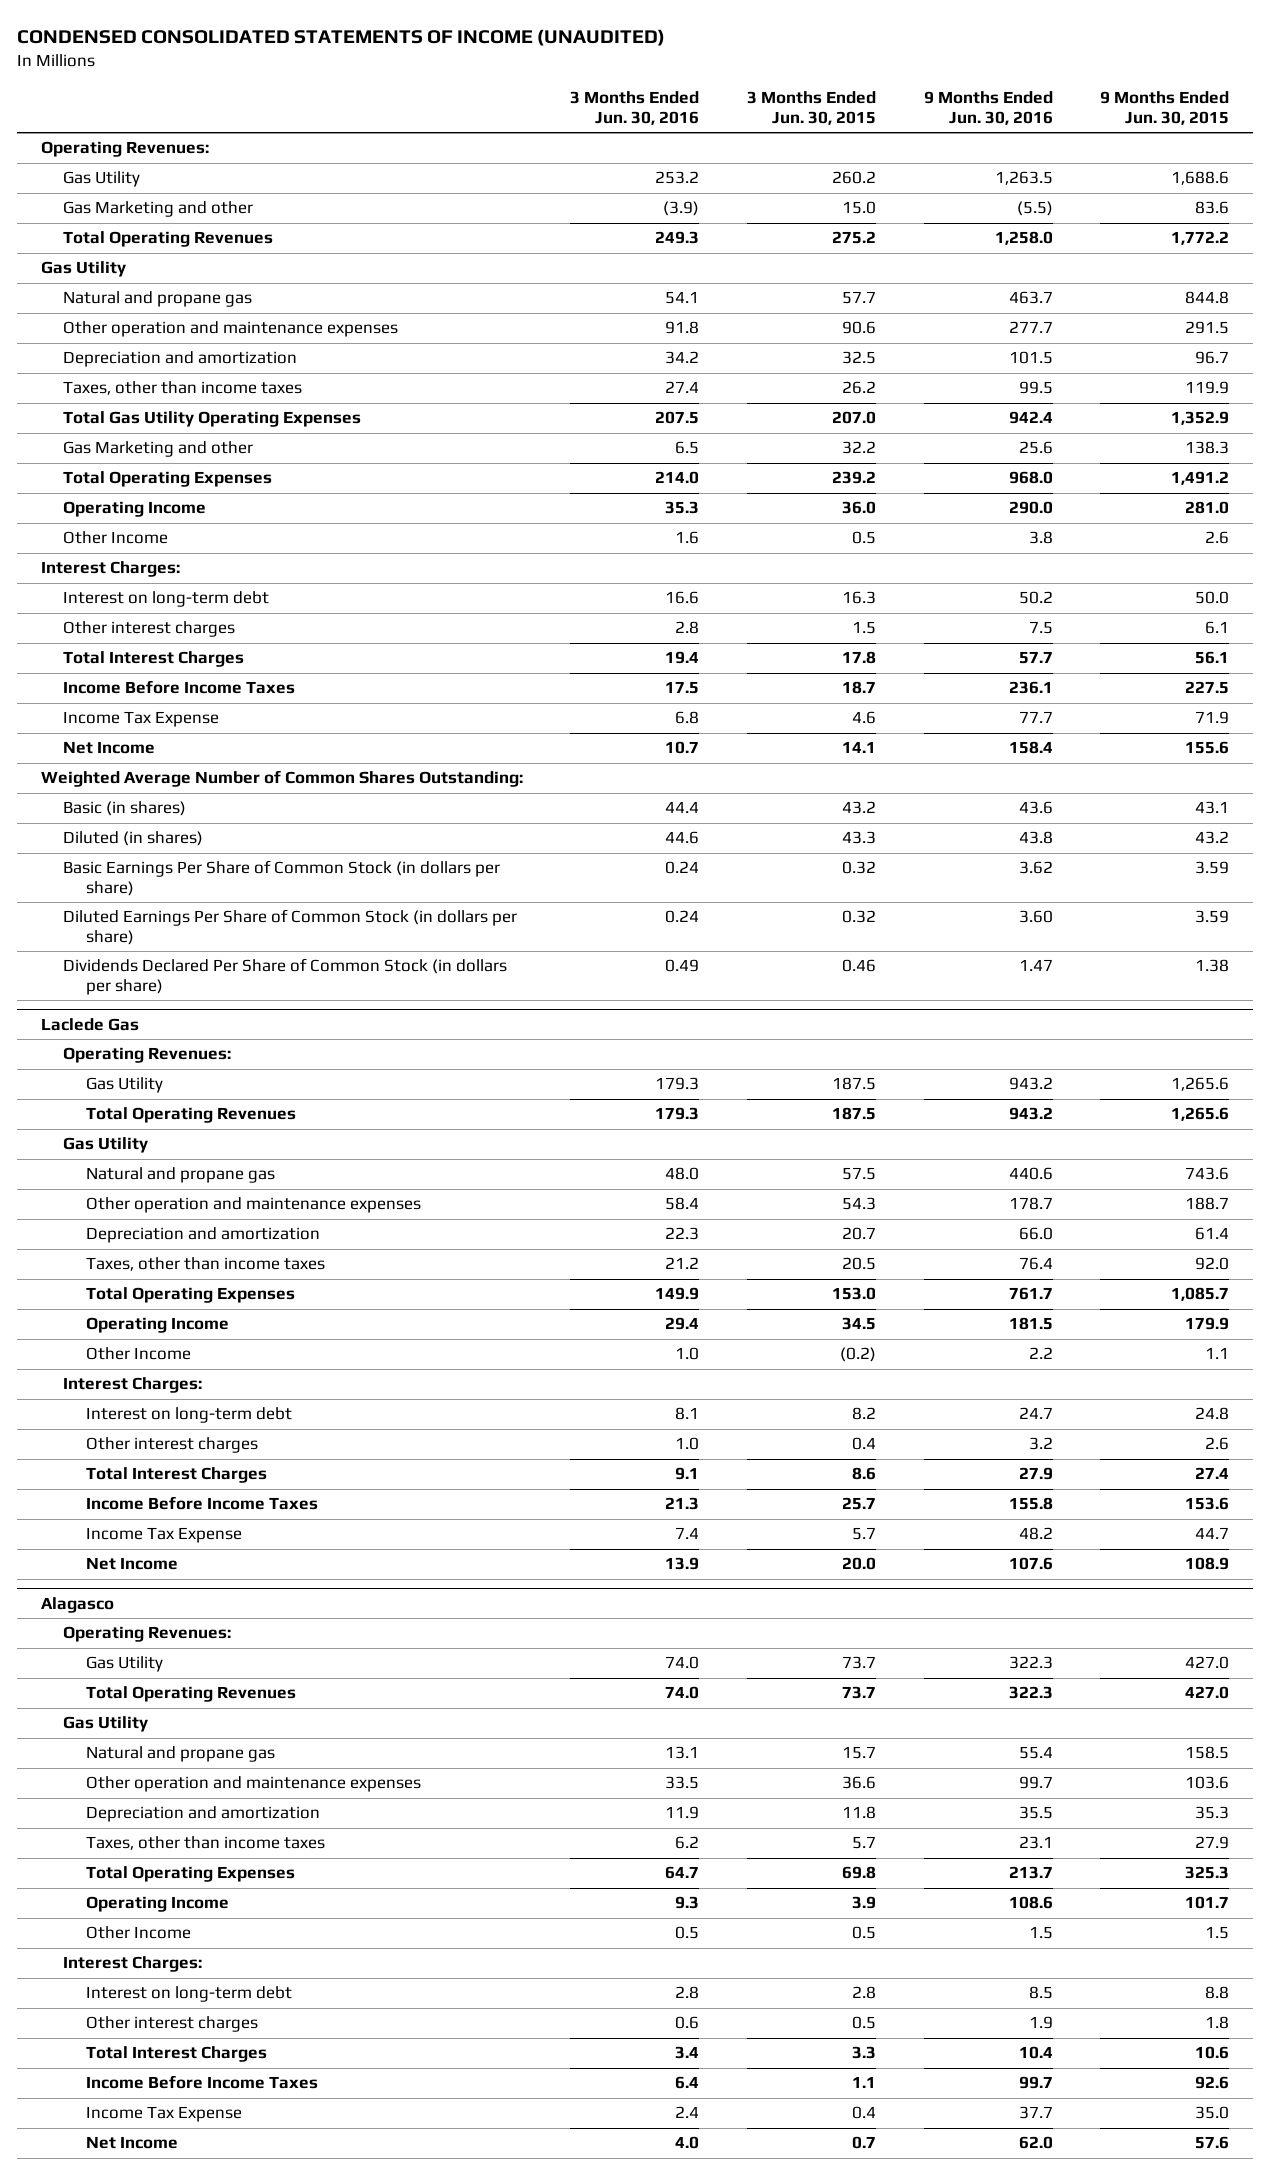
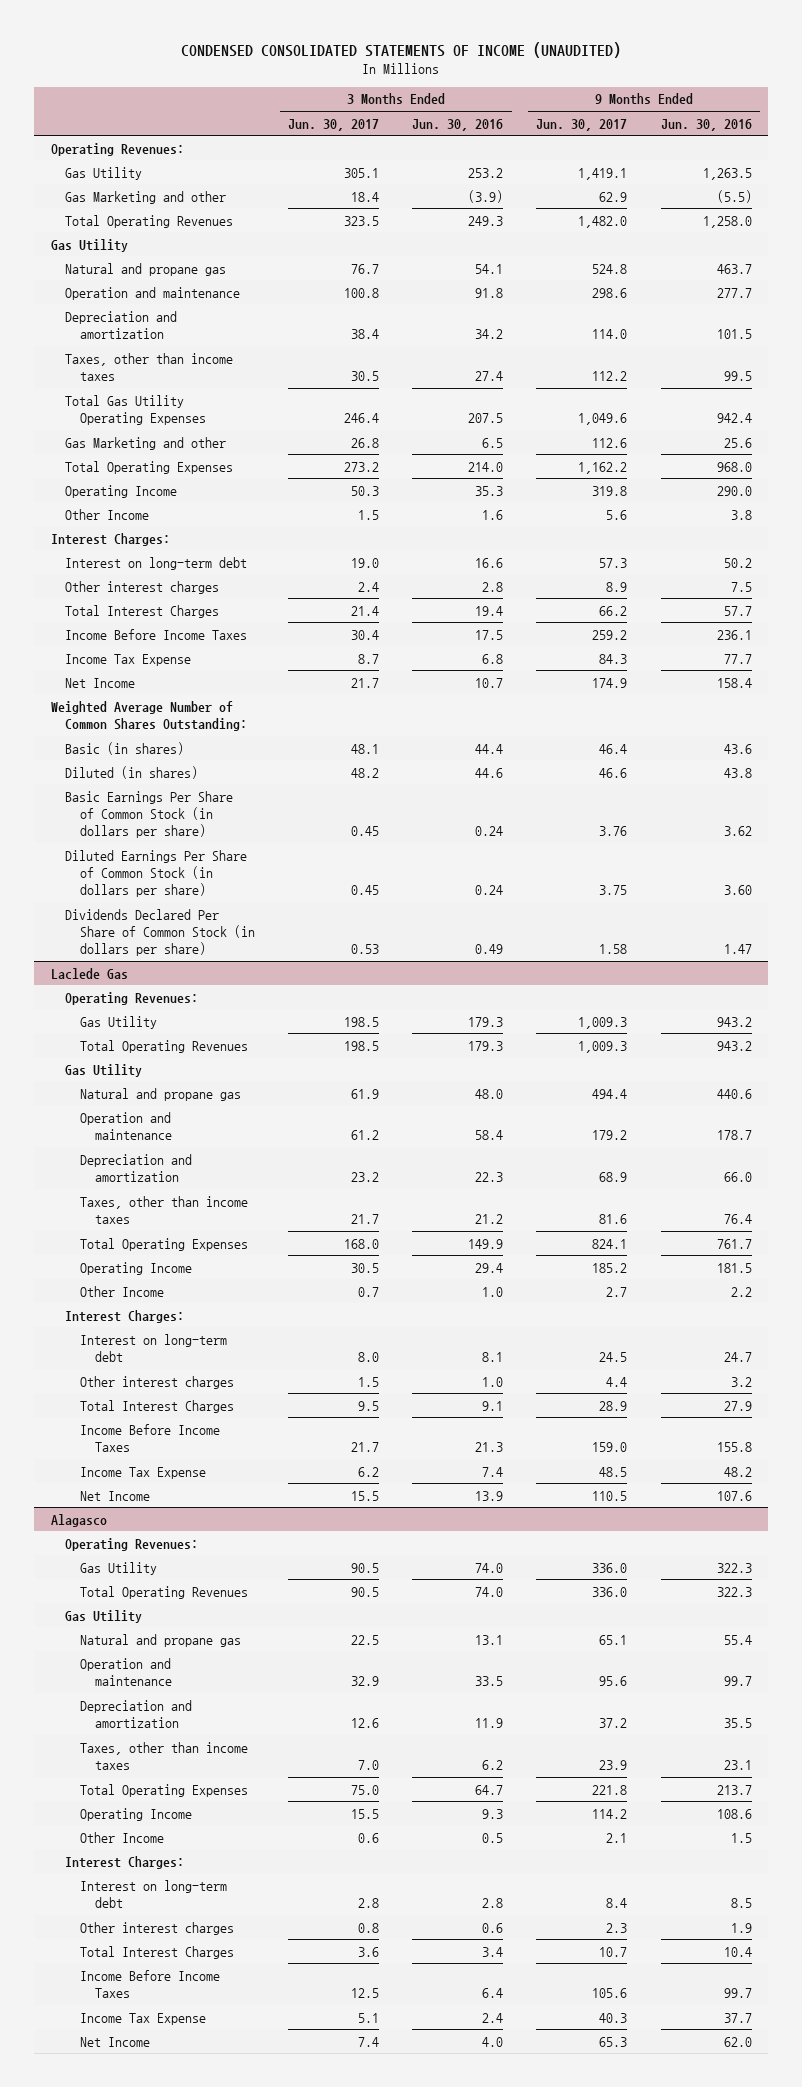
[747,91,877,125] 3 Months Ended Jun. 30, 2015 -> none
[1100,91,1230,125] 9 Months Ended Jun. 30, 2015 -> none
none -> [288,118,380,131] Jun. 30, 2017
none -> [536,118,628,131] Jun. 30, 2017
[63,321,399,338] Other operation and maintenance expenses -> [65,286,241,300] Operation and maintenance
[86,1197,422,1214] Other operation and maintenance expenses -> [79,1111,172,1140] Operation and maintenance
[86,1776,422,1793] Other operation and maintenance expenses -> [79,1657,172,1686] Operation and maintenance

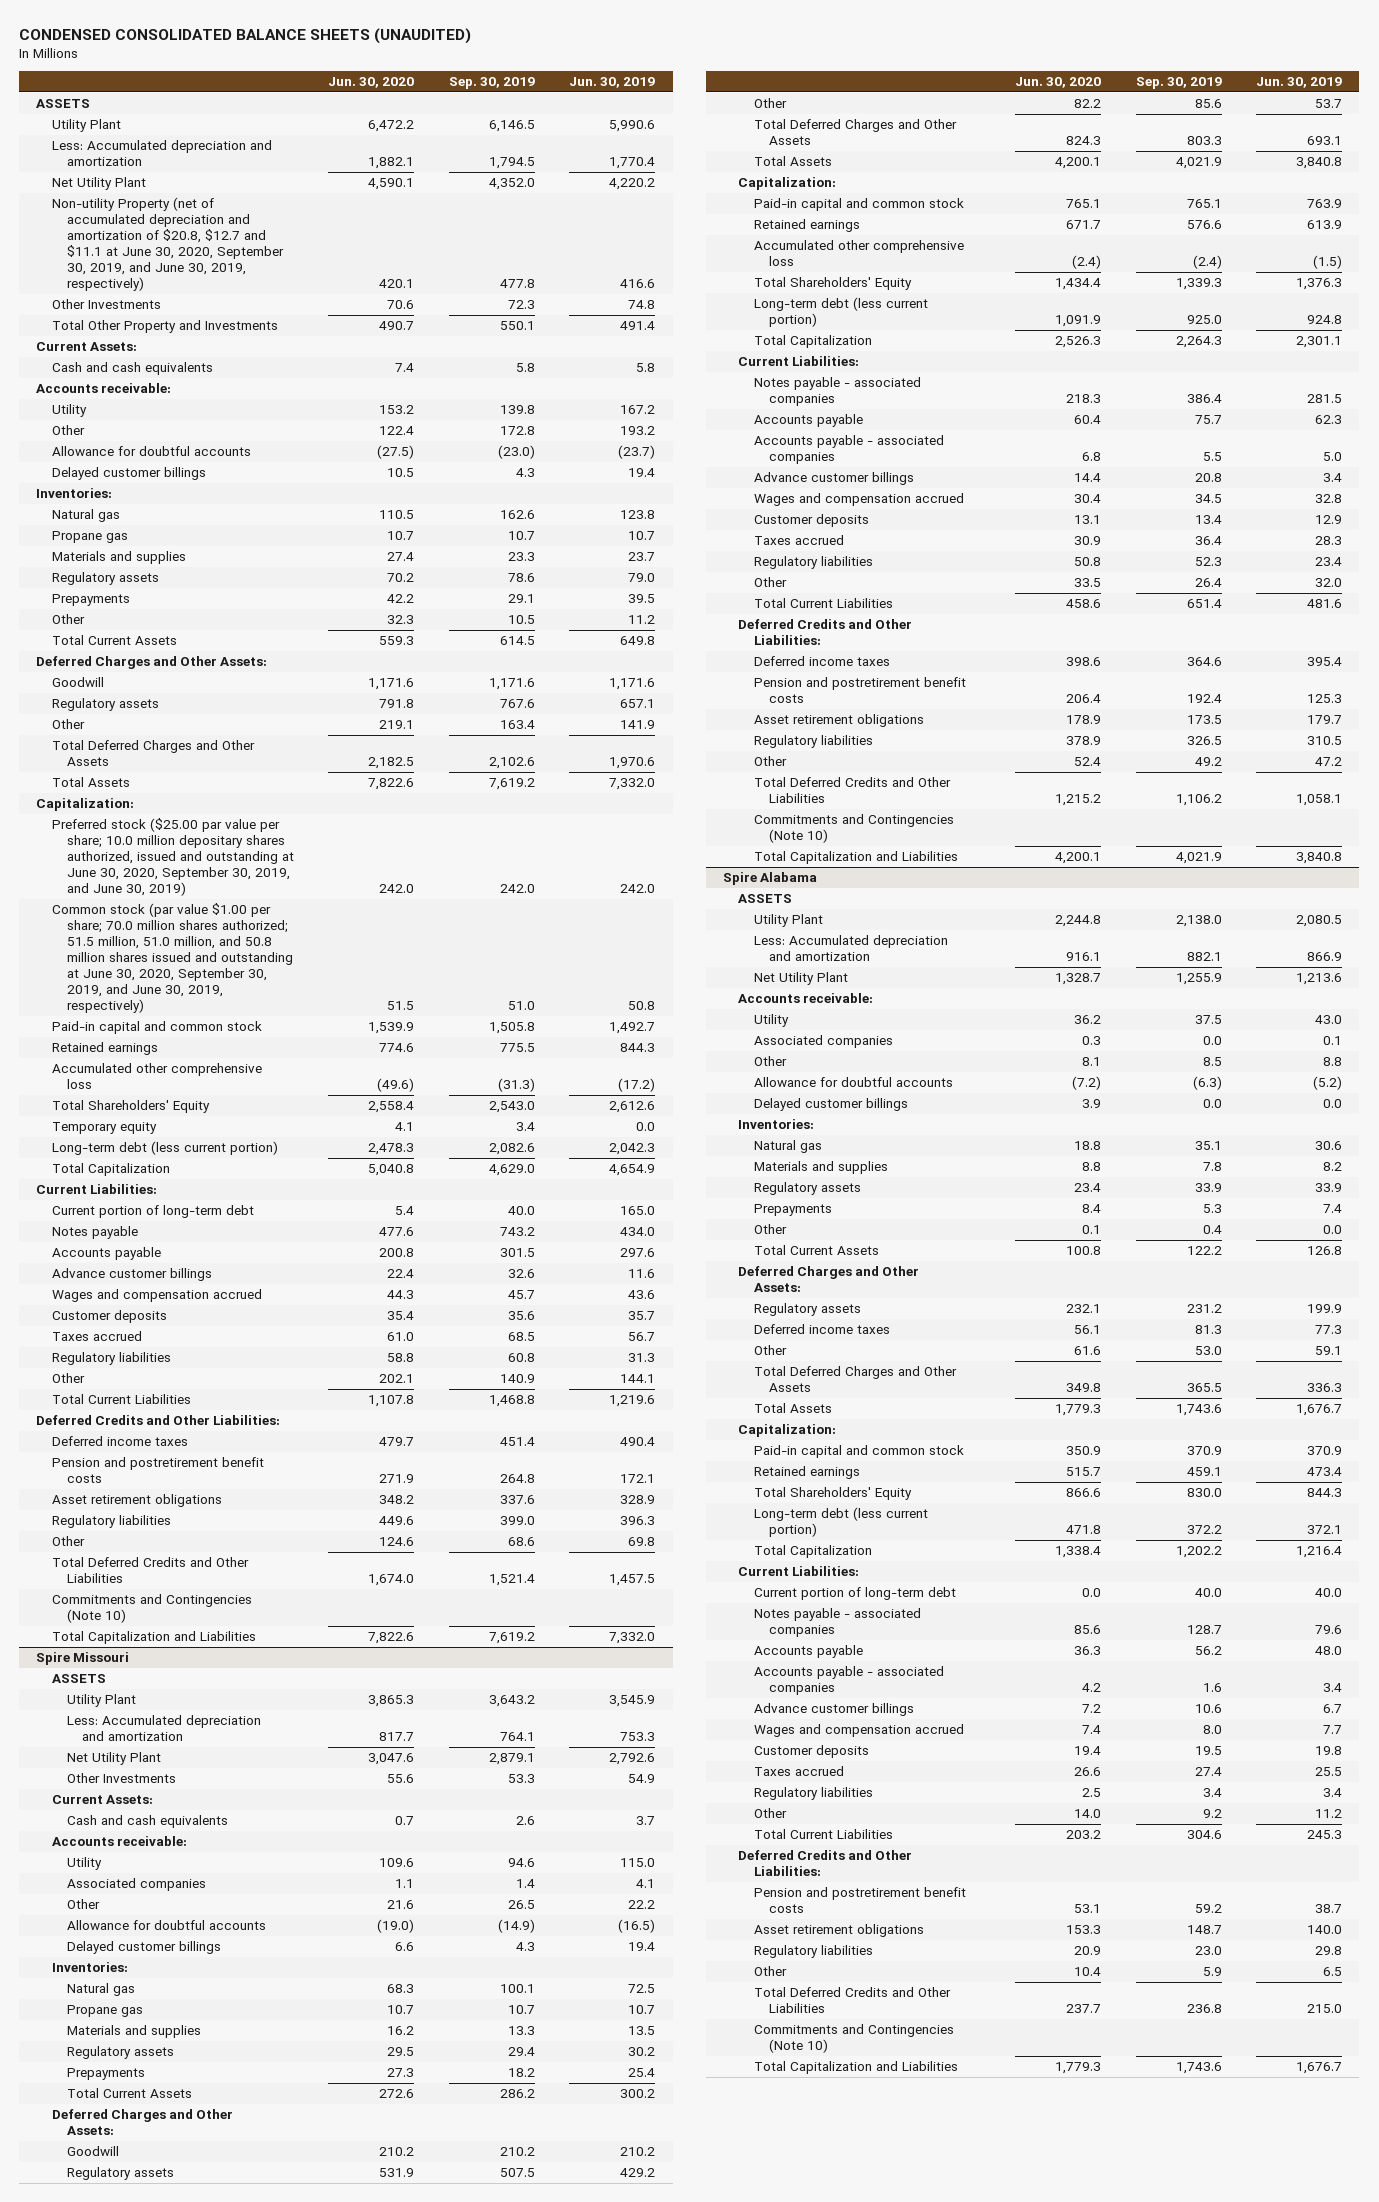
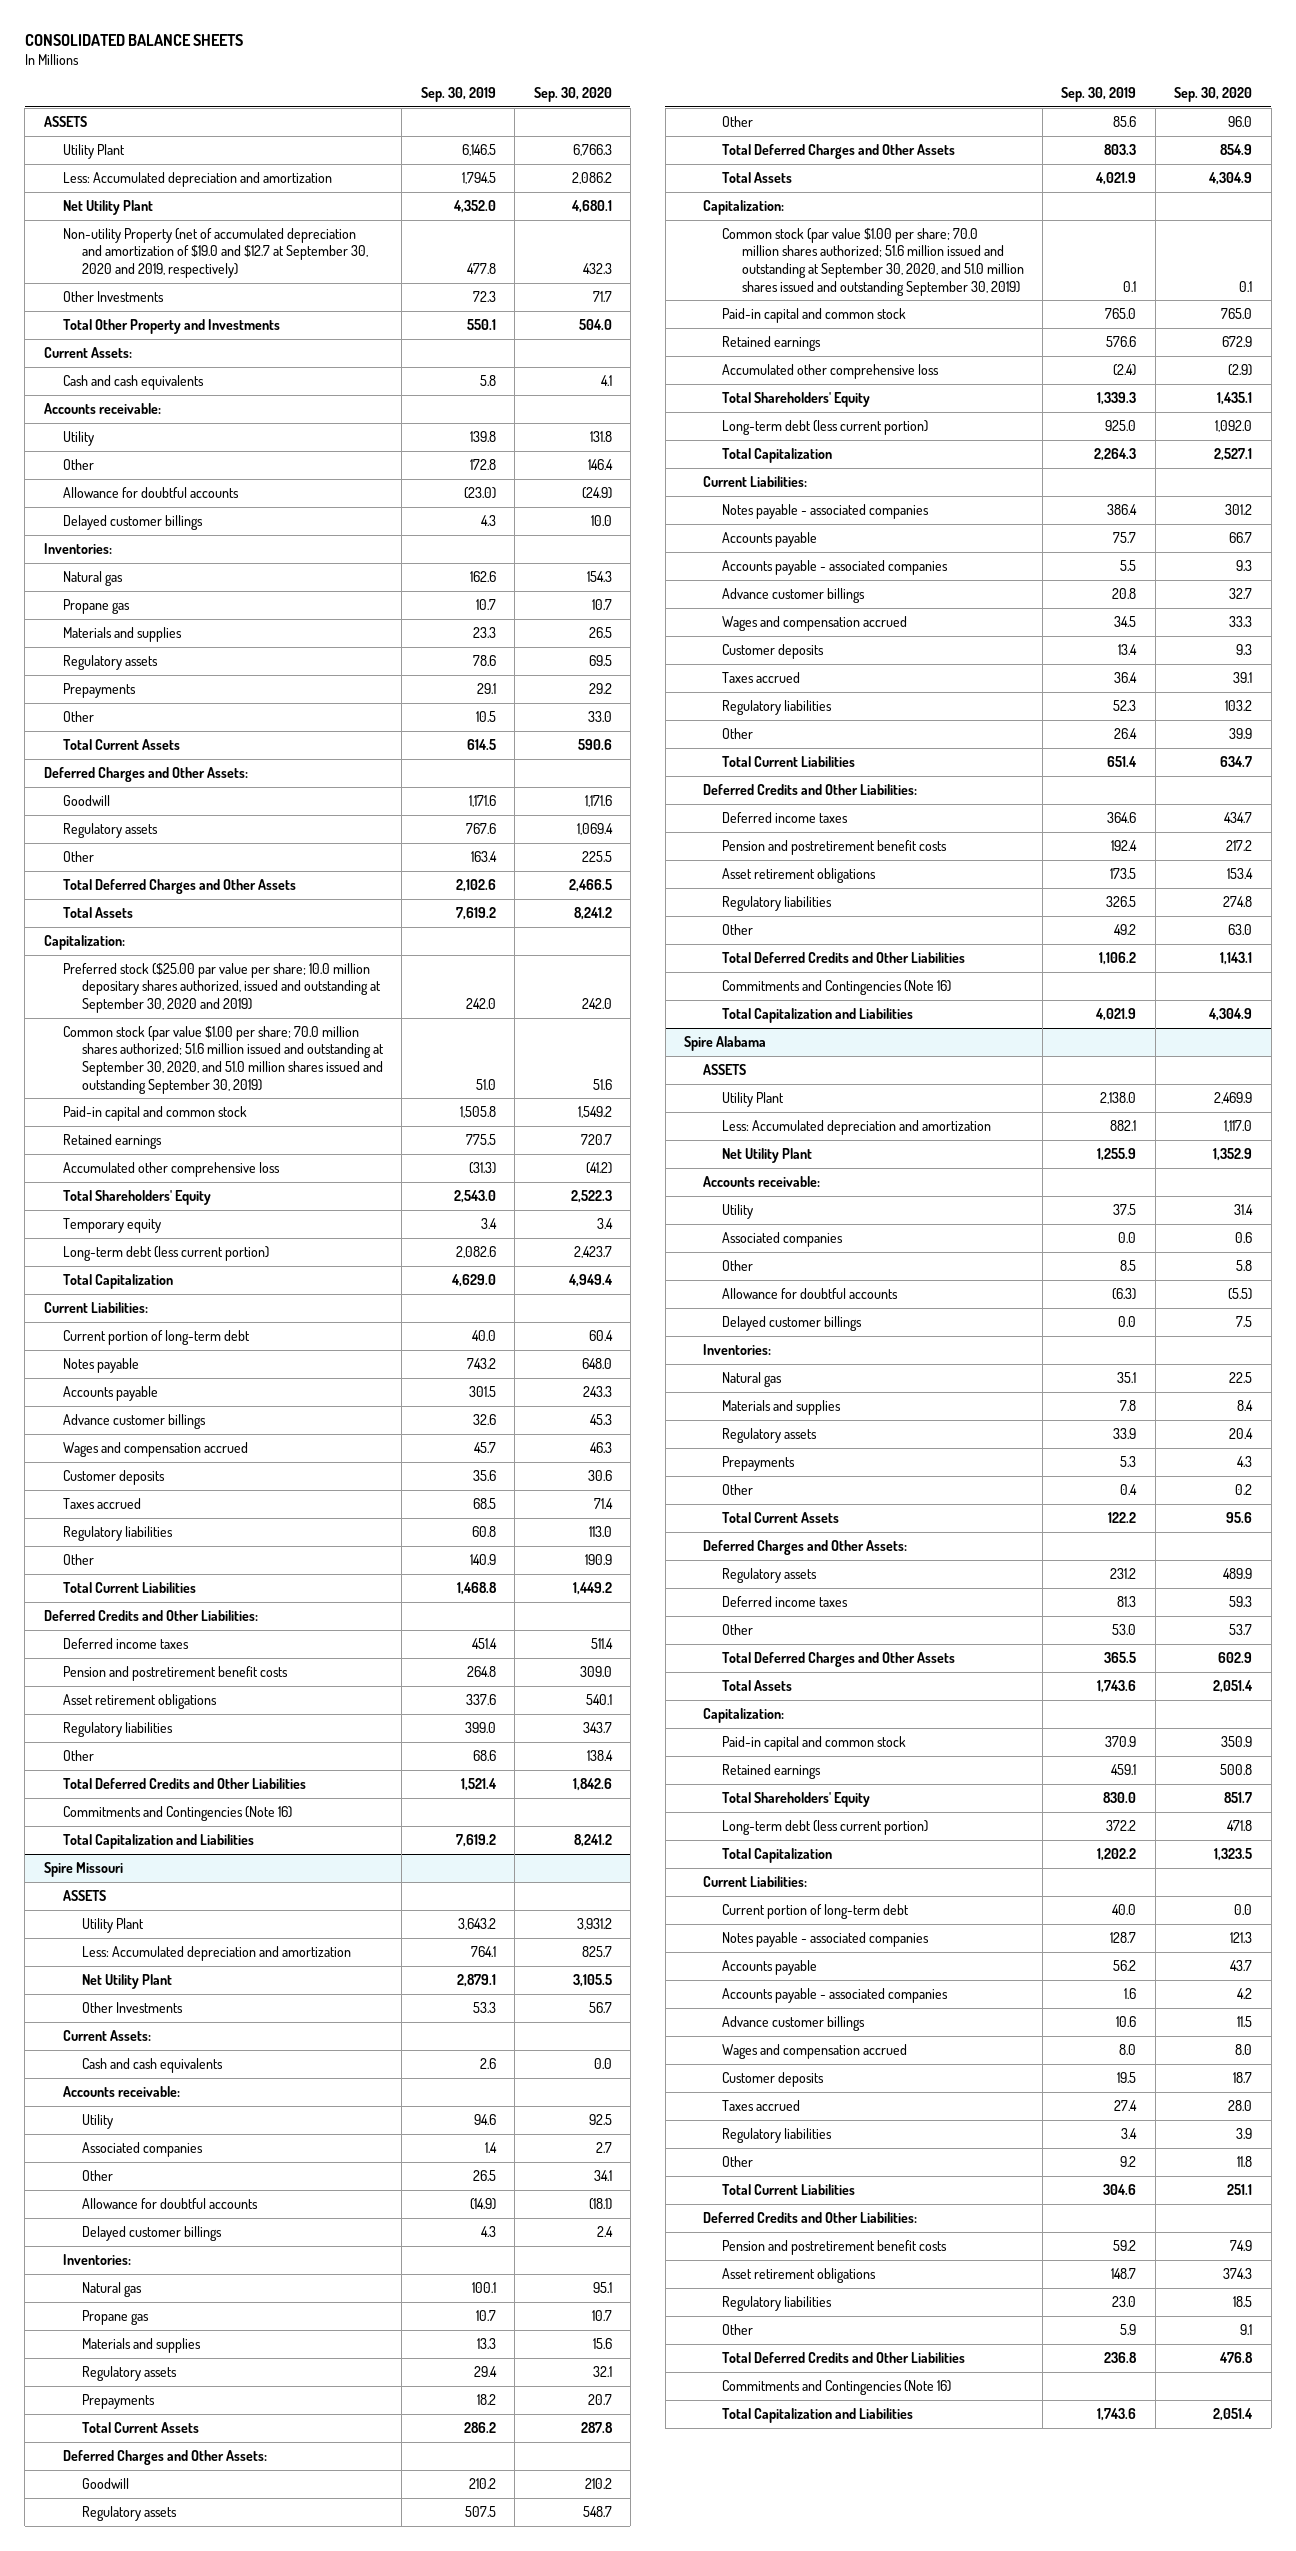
[19,27,472,44] CONDENSED CONSOLIDATED BALANCE SHEETS (UNAUDITED) -> [24,34,243,47] CONSOLIDATED BALANCE SHEETS
[328,77,415,89] Jun. 30, 2020 -> none
[569,77,656,89] Jun. 30, 2019 -> none
none -> [533,86,612,102] Sep. 30, 2020
[51,197,284,291] Non-utility Property (net of accumulated depreciation and amortization of $20.8, $12.7 and $11.1 at June 30, 2020, September 30, 2019, and June 30, 2019, respectively) -> [62,227,368,279] Non-utility Property (net of accumulated depreciation and amortization of $19.0 and $12.7 at September 30, 2020 and 2019, respectively)
[51,818,294,896] Preferred stock ($25.00 par value per share; 10.0 million depositary shares authorized, issued and outstanding at June 30, 2020, September 30, 2019, and June 30, 2019) -> [62,962,381,1014] Preferred stock ($25.00 par value per share; 10.0 million depositary shares authorized, issued and outstanding at September 30, 2020 and 2019)
[51,903,293,1013] Common stock (par value $1.00 per share; 70.0 million shares authorized; 51.5 million, 51.0 million, and 50.8 million shares issued and outstanding at June 30, 2020, September 30, 2019, and June 30, 2019, respectively) -> [62,1025,384,1094] Common stock (par value $1.00 per share; 70.0 million shares authorized; 51.6 million issued and outstanding at September 30, 2020, and 51.0 million shares issued and outstanding September 30, 2019)
[51,1594,252,1624] Commitments and Contingencies (Note 10) -> [62,1805,292,1821] Commitments and Contingencies (Note 16)
none -> [722,227,1024,296] Common stock (par value $1.00 per share; 70.0 million shares authorized; 51.6 million issued and outstanding at September 30, 2020, and 51.0 million shares issued and outstanding September 30, 2019)
[1186,199,1222,209] 765.1 -> [1105,307,1137,319] 765.0
[753,814,954,844] Commitments and Contingencies (Note 10) -> [722,979,952,995] Commitments and Contingencies (Note 16)
[753,2024,954,2054] Commitments and Contingencies (Note 10) -> [722,2379,952,2395] Commitments and Contingencies (Note 16)

